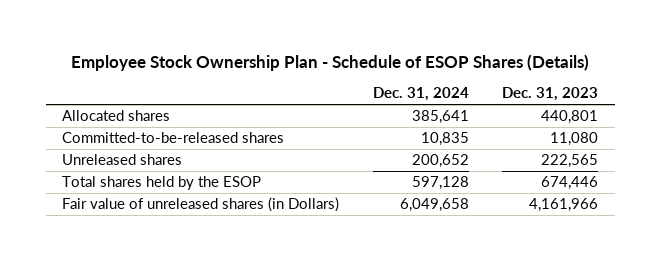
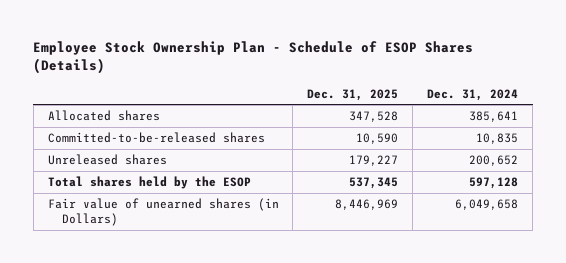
[501,87,598,102] Dec. 31, 2023 -> none
none -> [307,88,399,101] Dec. 31, 2025
[62,197,340,213] Fair value of unreleased shares (in Dollars) -> [47,198,279,227] Fair value of unearned shares (in Dollars)

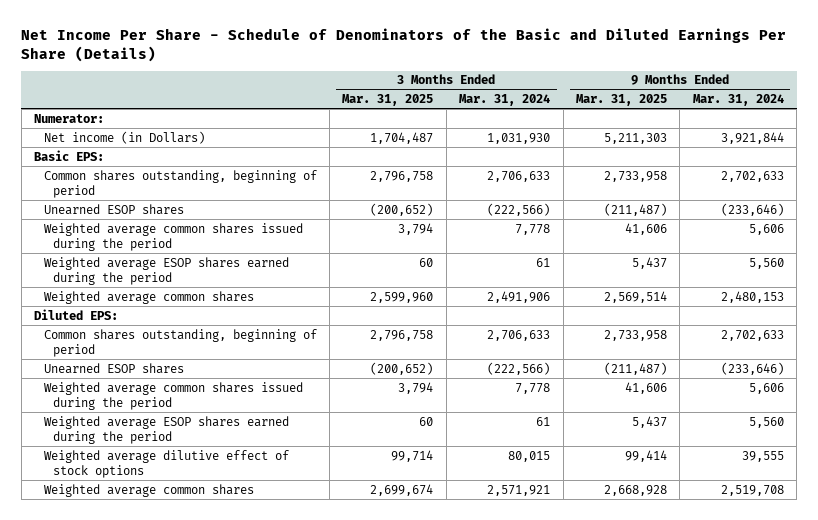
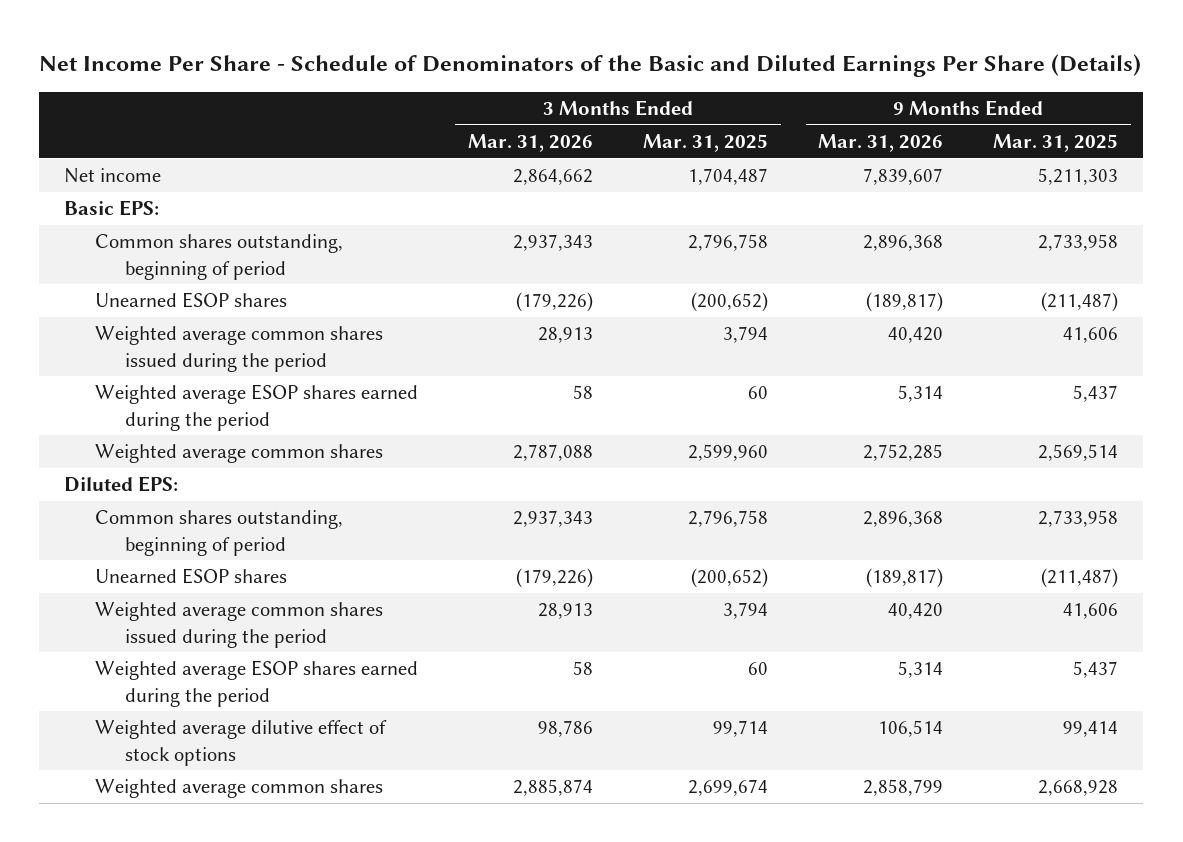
[459,93,551,106] Mar. 31, 2024 -> none
[692,93,784,106] Mar. 31, 2024 -> none
none -> [467,133,593,152] Mar. 31, 2026
none -> [818,133,944,152] Mar. 31, 2026
[34,113,105,123] Numerator: -> none
[43,130,205,144] Net income (in Dollars) -> [64,168,162,184] Net income

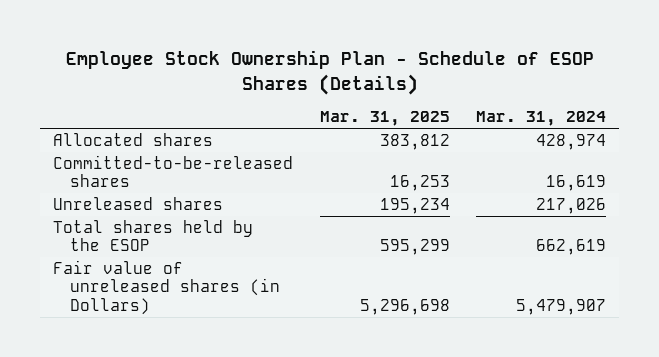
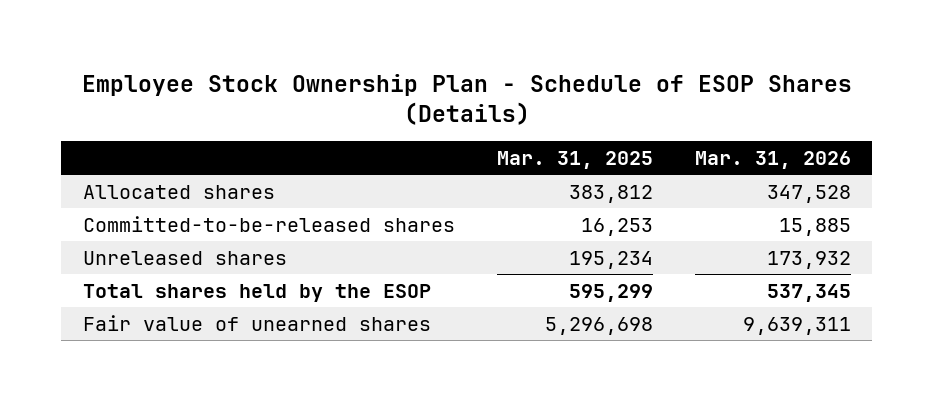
[475,111,606,127] Mar. 31, 2024 -> none
none -> [694,150,851,169] Mar. 31, 2026
[53,259,281,315] Fair value of unreleased shares (in Dollars) -> [82,314,431,331] Fair value of unearned shares

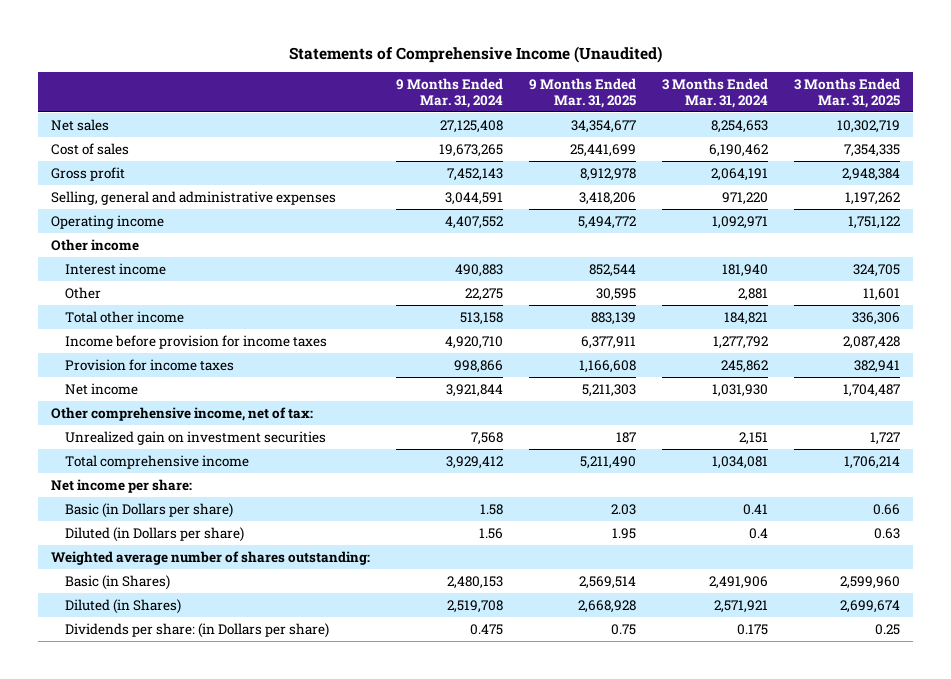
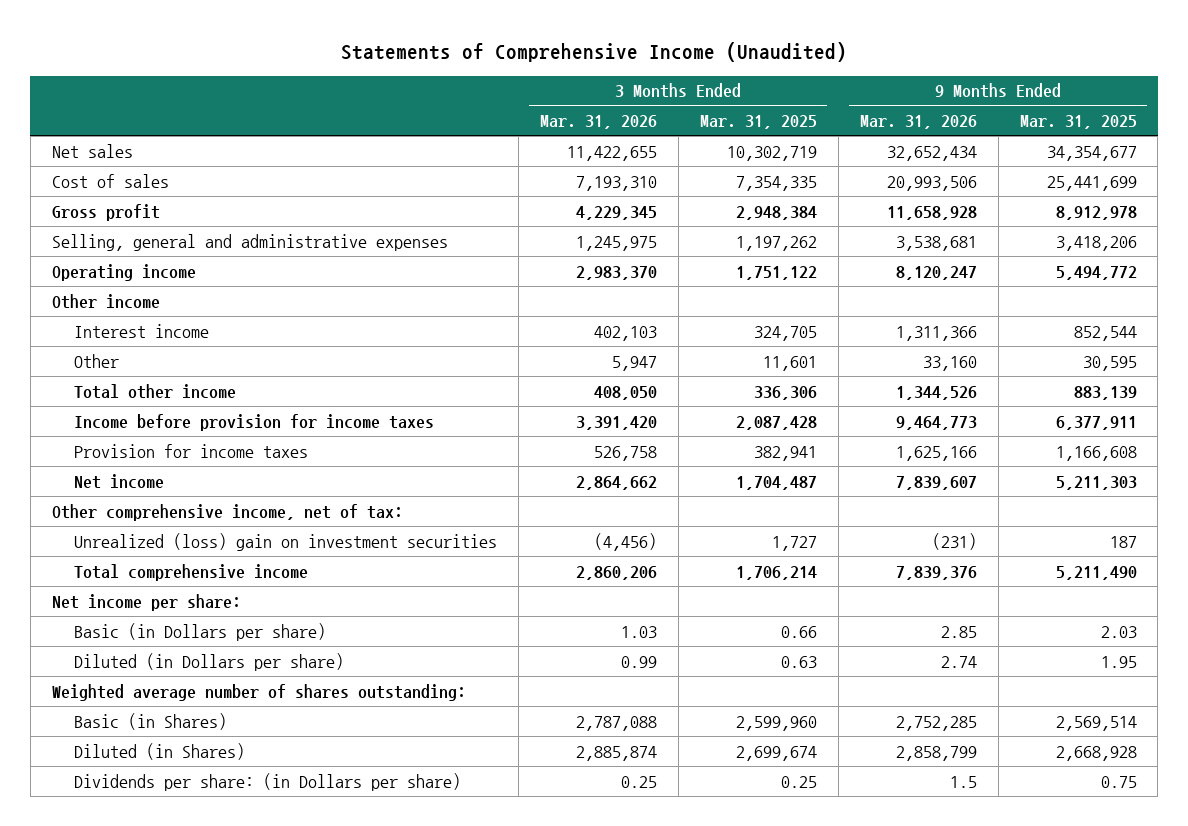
[396,77,504,108] 9 Months Ended Mar. 31, 2024 -> none
[662,77,769,108] 3 Months Ended Mar. 31, 2024 -> none
none -> [539,115,657,130] Mar. 31, 2026
none -> [859,115,977,130] Mar. 31, 2026
[65,430,327,445] Unrealized gain on investment securities -> [73,532,497,551] Unrealized (loss) gain on investment securities

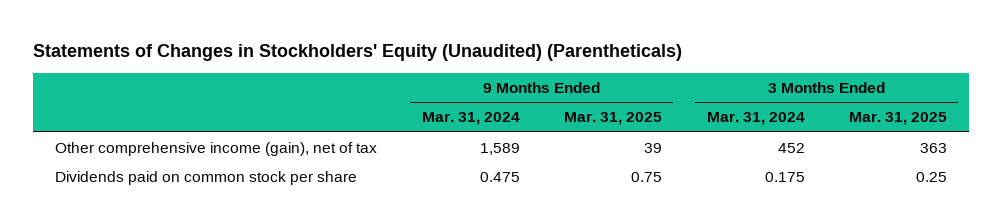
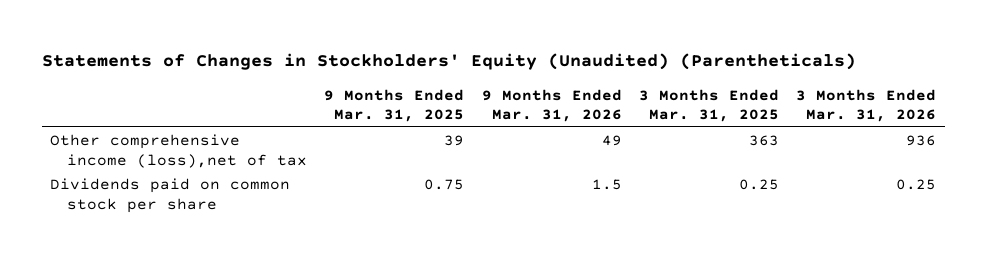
[421,112,520,126] Mar. 31, 2024 -> none
[706,112,805,126] Mar. 31, 2024 -> none
none -> [481,88,622,123] 9 Months Ended Mar. 31, 2026
none -> [796,88,937,123] 3 Months Ended Mar. 31, 2026
[55,142,378,157] Other comprehensive income (gain), net of tax -> [50,134,307,168] Other comprehensive income (loss),net of tax

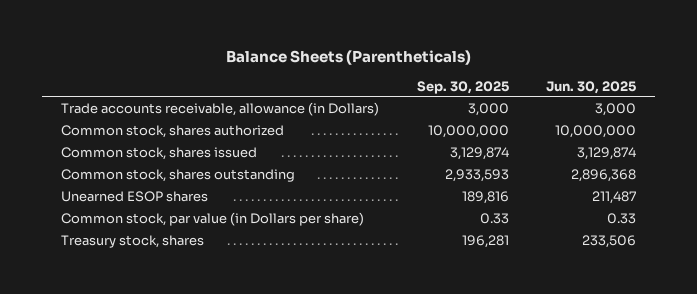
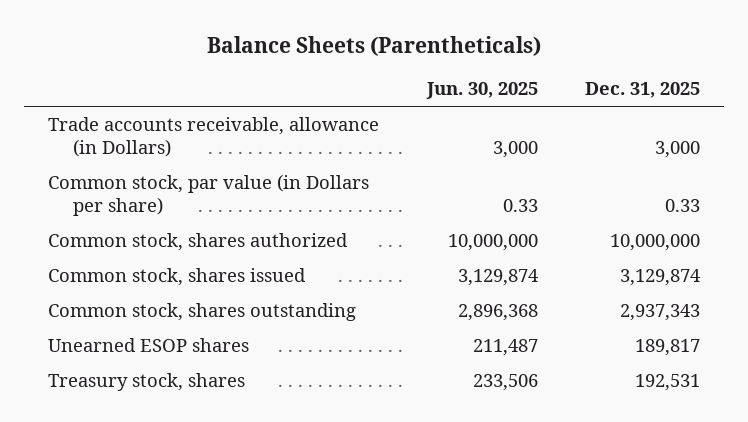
[416,80,509,94] Sep. 30, 2025 -> none
none -> [585,82,701,99] Dec. 31, 2025
[61,212,365,227] Common stock, par value (in Dollars per share) -> [48,174,370,216] Common stock, par value (in Dollars per share)

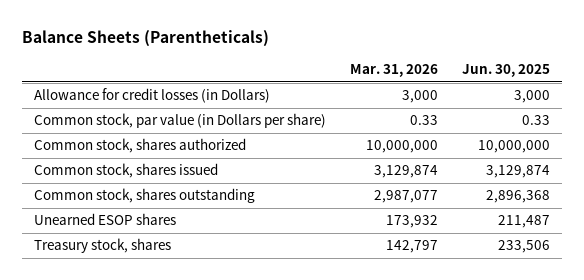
[585,82,701,99] Dec. 31, 2025 -> none
none -> [349,64,438,78] Mar. 31, 2026
[48,117,380,157] Trade accounts receivable, allowance (in Dollars) -> [33,88,270,104] Allowance for credit losses (in Dollars)

